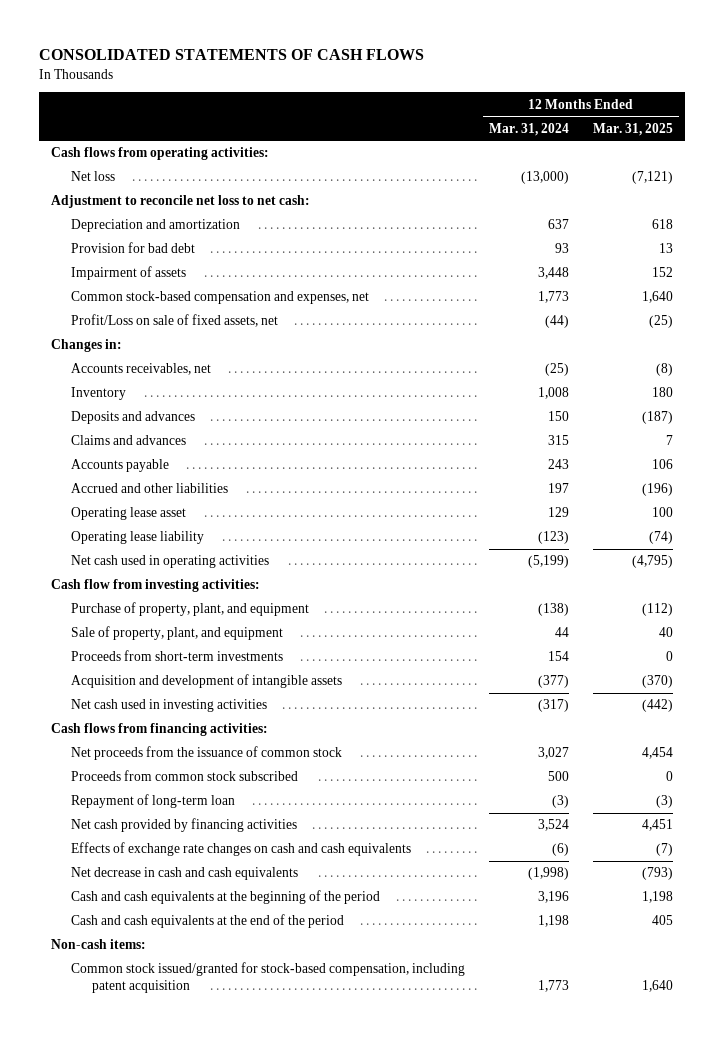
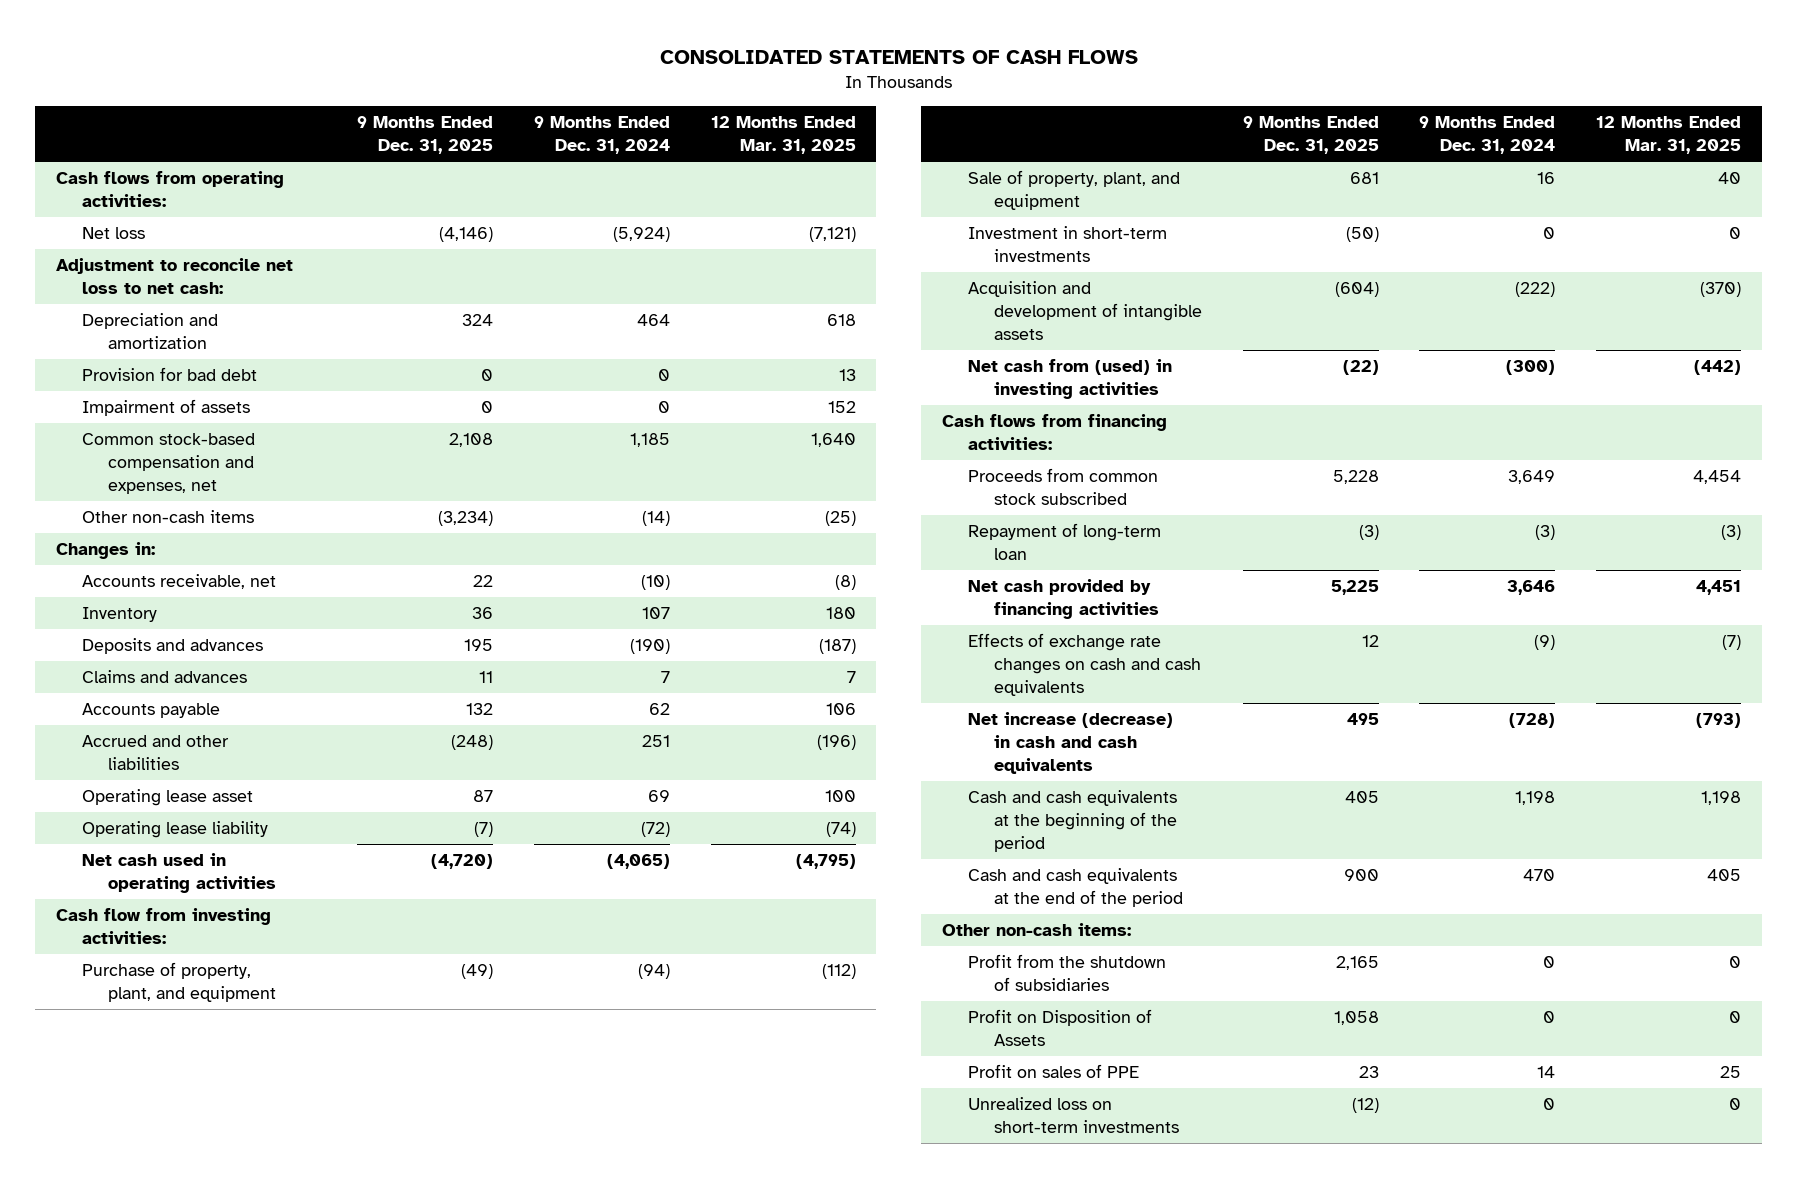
[489,122,570,136] Mar. 31, 2024 -> none
none -> [356,116,493,155] 9 Months Ended Dec. 31, 2025
none -> [533,116,670,155] 9 Months Ended Dec. 31, 2024
[71,314,279,328] Profit/Loss on sale of fixed assets, net -> none
none -> [81,510,254,524] Other non-cash items
[71,363,212,376] Accounts receivables, net -> [81,574,276,590] Accounts receivable, net
[71,650,284,662] Proceeds from short-term investments -> [967,226,1167,263] Investment in short-term investments
[71,699,268,713] Net cash used in investing activities -> [967,359,1172,400] Net cash from (used) in investing activities
[71,746,343,761] Net proceeds from the issuance of common stock -> none
[666,771,674,782] 0 -> [1693,470,1742,485] 4,454
[71,867,299,881] Net decrease in cash and cash equivalents -> [967,712,1173,775] Net increase (decrease) in cash and cash equivalents
[71,962,466,994] Common stock issued/granted for stock-based compensation, including patent acquisition -> none
[50,939,146,950] Non-cash items: -> [941,923,1131,937] Other non-cash items:
none -> [967,954,1166,992] Profit from the shutdown of subsidiaries
none -> [967,1009,1152,1047] Profit on Disposition of Assets
none -> [967,1064,1139,1079] Profit on sales of PPE
none -> [967,1097,1179,1134] Unrealized loss on short-term investments

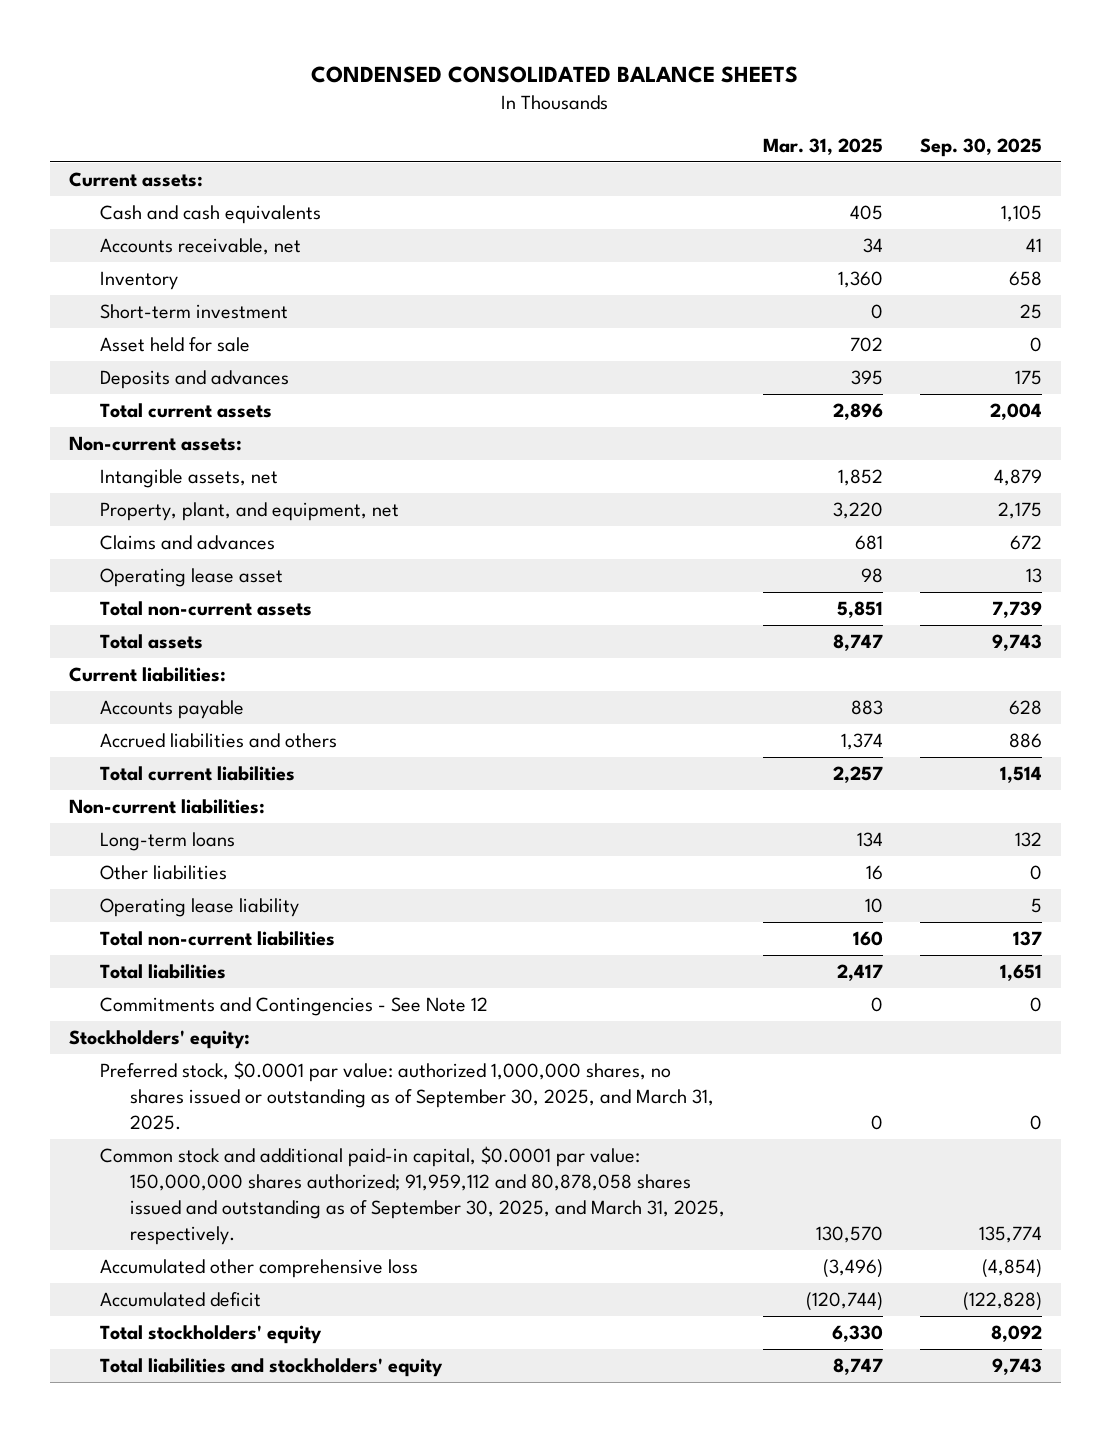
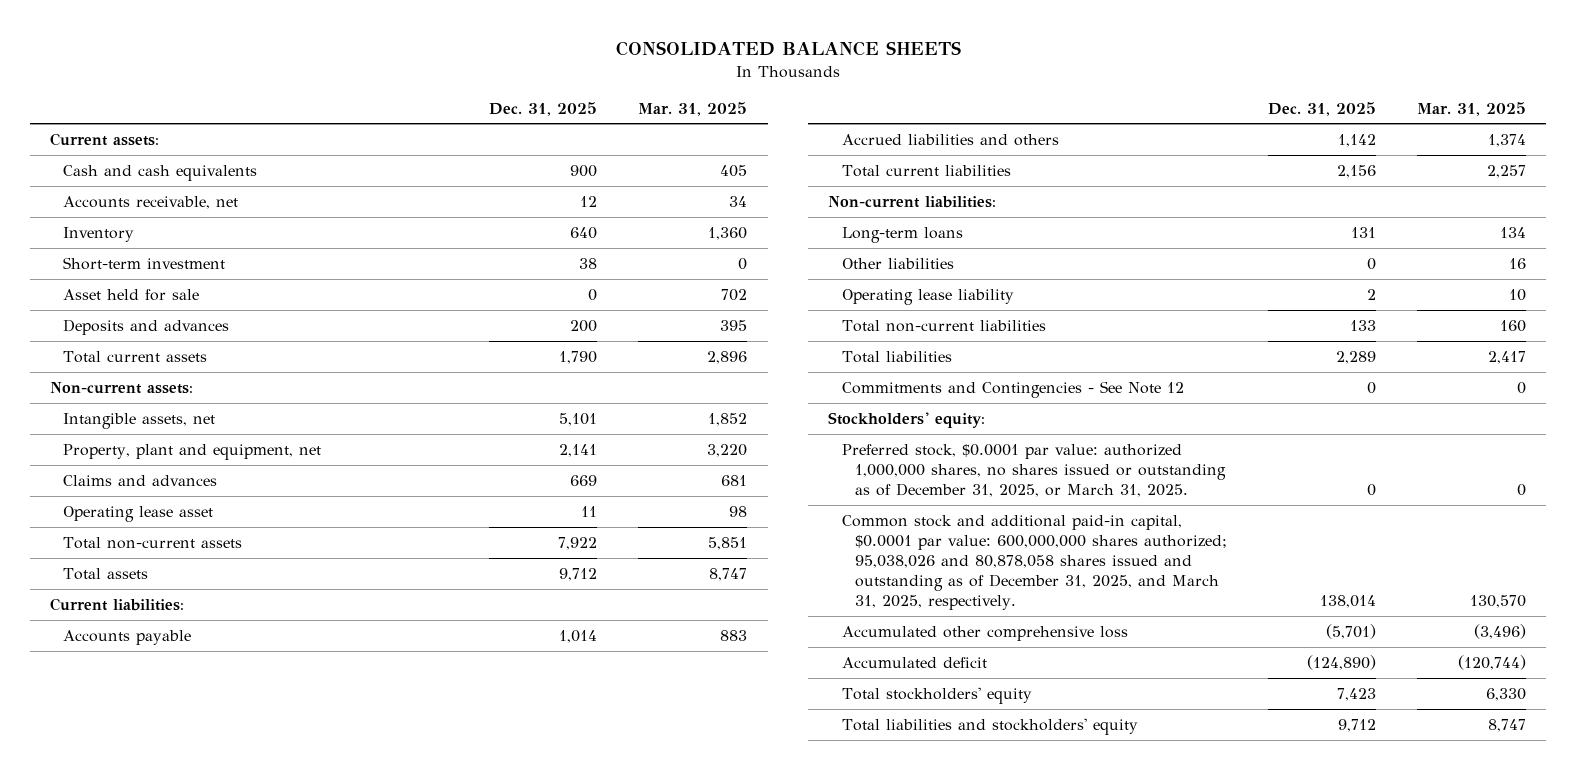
[311,65,799,83] CONDENSED CONSOLIDATED BALANCE SHEETS -> [615,40,961,56] CONSOLIDATED BALANCE SHEETS
[919,137,1042,157] Sep. 30, 2025 -> none
none -> [489,101,598,116] Dec. 31, 2025
[99,501,399,521] Property, plant, and equipment, net -> [63,443,322,460] Property, plant and equipment, net
[99,1060,715,1131] Preferred stock, $0.0001 par value: authorized 1,000,000 shares, no shares issued or outstanding as of September 30, 2025, and March 31, 2025. -> [841,443,1227,497] Preferred stock, $0.0001 par value: authorized 1,000,000 shares, no shares issued or outstanding as of December 31, 2025, or March 31, 2025.
[99,1145,726,1246] Common stock and additional paid-in capital, $0.0001 par value: 150,000,000 shares authorized; 91,959,112 and 80,878,058 shares issued and outstanding as of September 30, 2025, and March 31, 2025, respectively. -> [841,514,1228,611] Common stock and additional paid-in capital, $0.0001 par value: 600,000,000 shares authorized; 95,038,026 and 80,878,058 shares issued and outstanding as of December 31, 2025, and March 31, 2025, respectively.

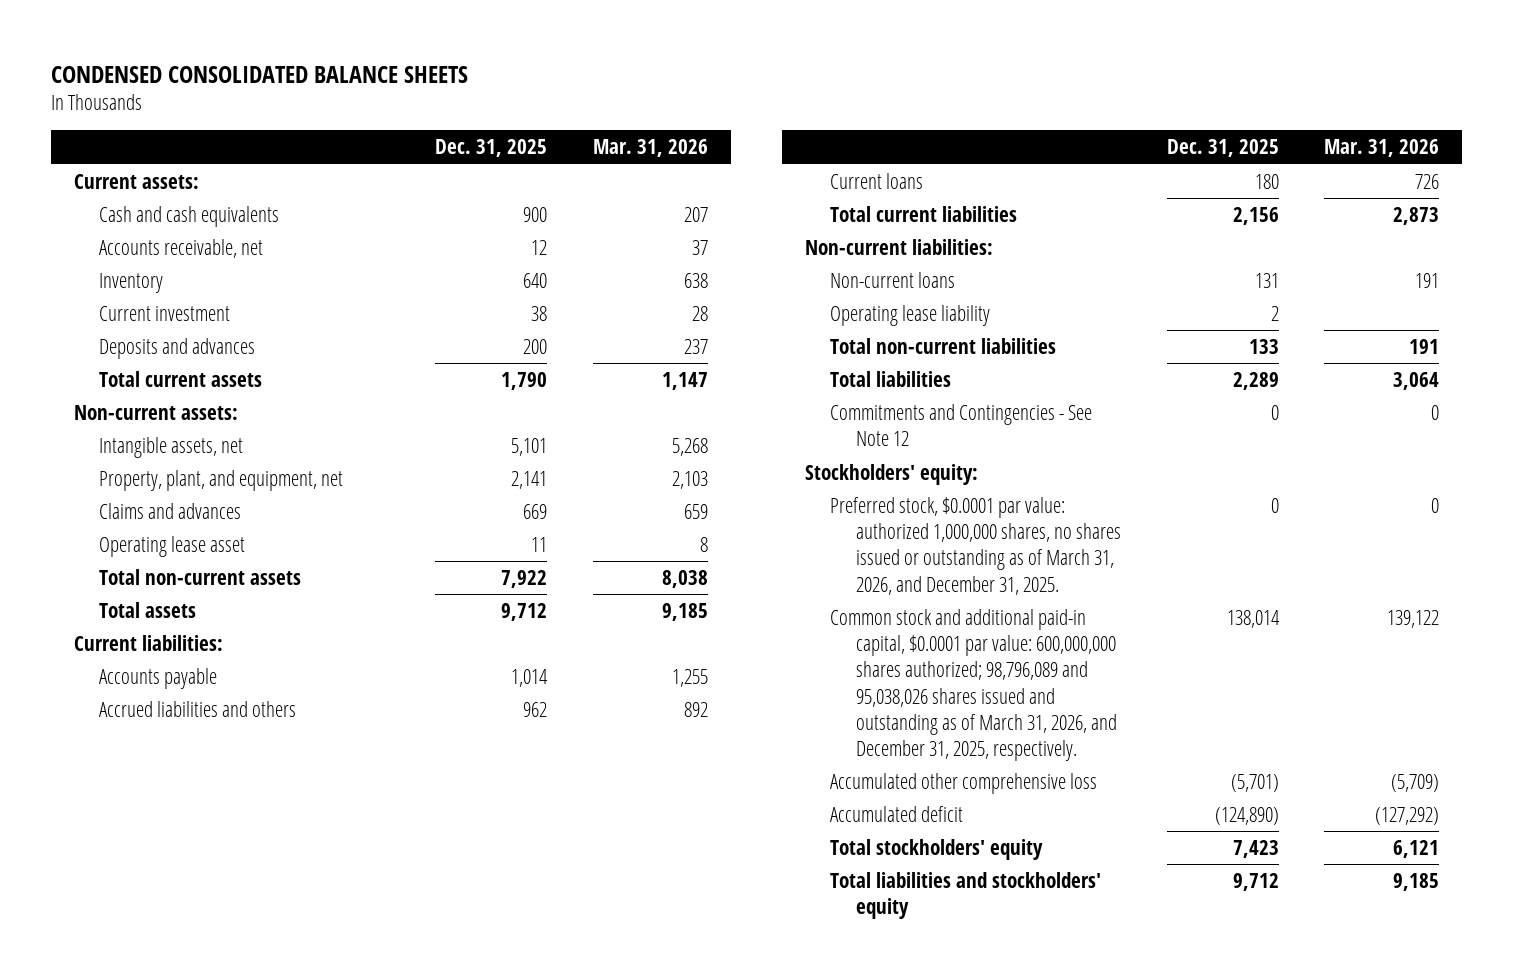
[615,40,961,56] CONSOLIDATED BALANCE SHEETS -> [50,65,468,83] CONDENSED CONSOLIDATED BALANCE SHEETS
[638,101,748,116] Mar. 31, 2025 -> none
none -> [593,139,709,158] Mar. 31, 2026
[63,288,200,301] Asset held for sale -> none
[63,256,226,270] Short-term investment -> [99,305,231,321] Current investment
[63,443,322,460] Property, plant and equipment, net -> [99,469,344,491] Property, plant, and equipment, net
[1337,133,1376,147] 1,142 -> [523,701,548,717] 962
none -> [830,172,924,189] Current loans
[841,257,954,269] Other liabilities -> none
[841,226,963,243] Long-term loans -> [830,271,956,288] Non-current loans
[841,443,1227,497] Preferred stock, $0.0001 par value: authorized 1,000,000 shares, no shares issued or outstanding as of December 31, 2025, or March 31, 2025. -> [830,496,1121,595] Preferred stock, $0.0001 par value: authorized 1,000,000 shares, no shares issued or outstanding as of March 31, 2026, and December 31, 2025.
[841,514,1228,611] Common stock and additional paid-in capital, $0.0001 par value: 600,000,000 shares authorized; 95,038,026 and 80,878,058 shares issued and outstanding as of December 31, 2025, and March 31, 2025, respectively. -> [830,608,1117,761] Common stock and additional paid-in capital, $0.0001 par value: 600,000,000 shares authorized; 98,796,089 and 95,038,026 shares issued and outstanding as of March 31, 2026, and December 31, 2025, respectively.

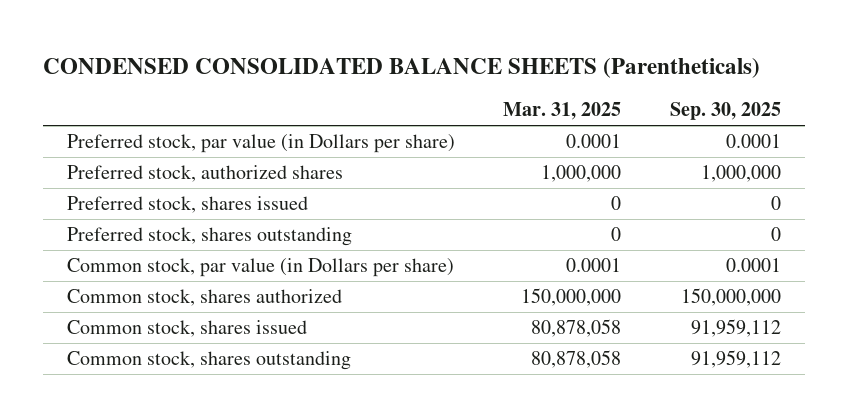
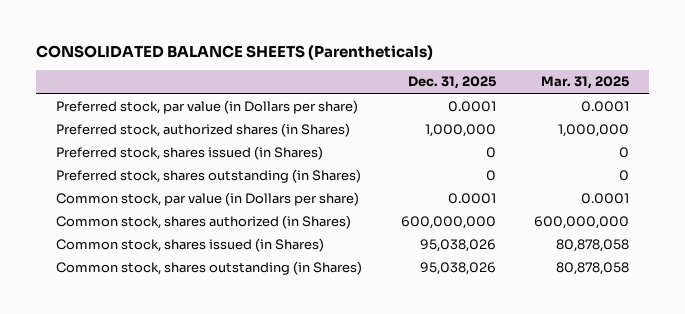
[42,57,760,78] CONDENSED CONSOLIDATED BALANCE SHEETS (Parentheticals) -> [36,44,434,60] CONSOLIDATED BALANCE SHEETS (Parentheticals)
[669,102,781,121] Sep. 30, 2025 -> none
none -> [407,76,496,90] Dec. 31, 2025
[66,165,343,183] Preferred stock, authorized shares -> [55,122,350,137] Preferred stock, authorized shares (in Shares)
[66,196,308,214] Preferred stock, shares issued -> [55,145,323,160] Preferred stock, shares issued (in Shares)
[66,227,352,247] Preferred stock, shares outstanding -> [55,168,361,183] Preferred stock, shares outstanding (in Shares)
[66,289,342,307] Common stock, shares authorized -> [55,214,351,229] Common stock, shares authorized (in Shares)
[521,288,622,307] 150,000,000 -> [534,215,630,229] 600,000,000
[66,320,307,338] Common stock, shares issued -> [55,237,324,252] Common stock, shares issued (in Shares)
[66,351,351,371] Common stock, shares outstanding -> [55,260,362,275] Common stock, shares outstanding (in Shares)

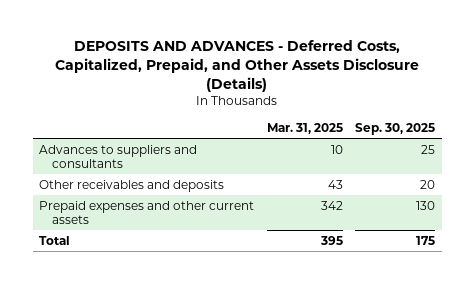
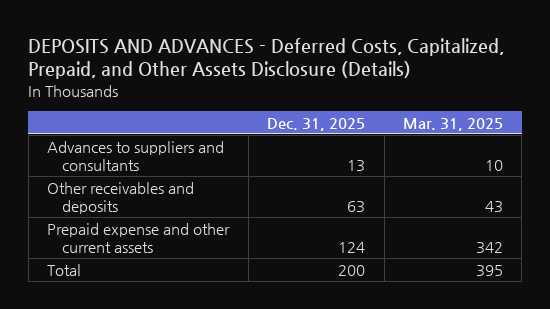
[355,123,436,136] Sep. 30, 2025 -> none
none -> [267,117,366,131] Dec. 31, 2025
[39,200,255,224] Prepaid expenses and other current assets -> [47,222,231,254] Prepaid expense and other current assets

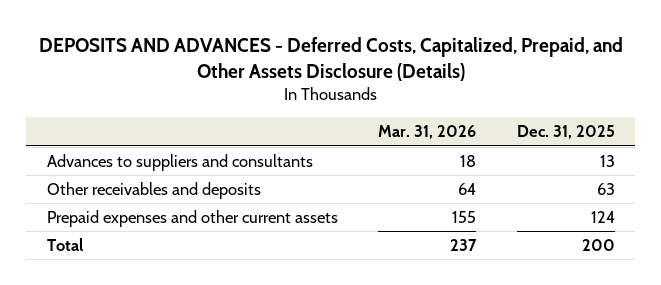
[402,117,503,131] Mar. 31, 2025 -> none
none -> [378,125,477,140] Mar. 31, 2026
[47,222,231,254] Prepaid expense and other current assets -> [46,210,338,228] Prepaid expenses and other current assets

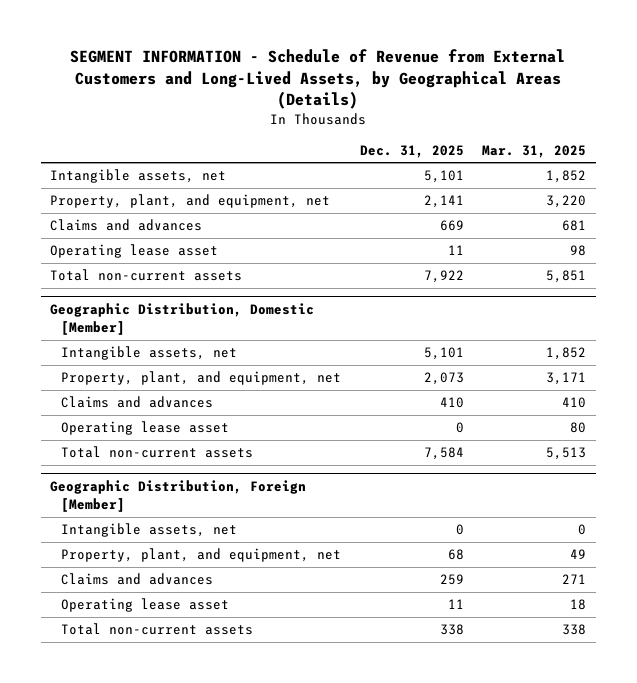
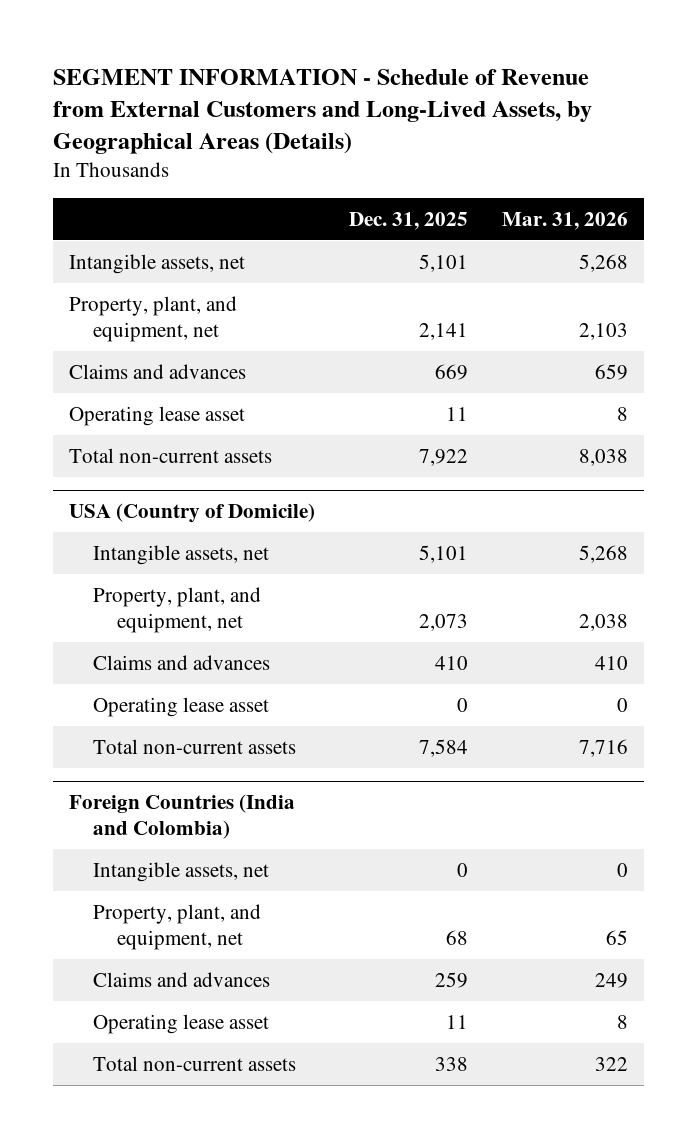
[482,144,587,158] Mar. 31, 2025 -> none
none -> [501,211,628,230] Mar. 31, 2026
[50,303,315,336] Geographic Distribution, Domestic [Member] -> [69,502,316,523] USA (Country of Domicile)
[50,480,307,513] Geographic Distribution, Foreign [Member] -> [69,793,296,840] Foreign Countries (India and Colombia)

